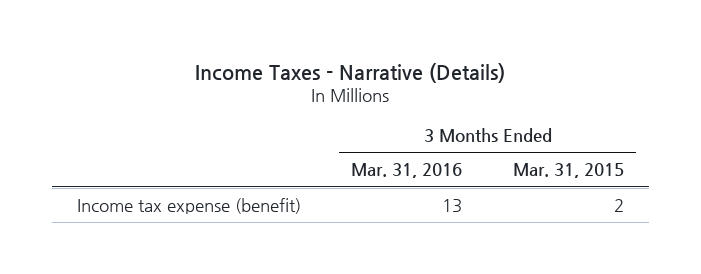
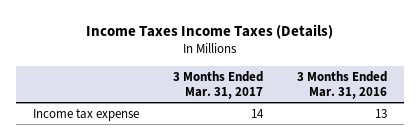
[195,62,506,83] Income Taxes - Narrative (Details) -> [85,23,333,39] Income Taxes Income Taxes (Details)
[512,163,624,179] Mar. 31, 2015 -> none
none -> [172,71,263,100] 3 Months Ended Mar. 31, 2017
[77,197,302,214] Income tax expense (benefit) -> [32,107,139,121] Income tax expense

